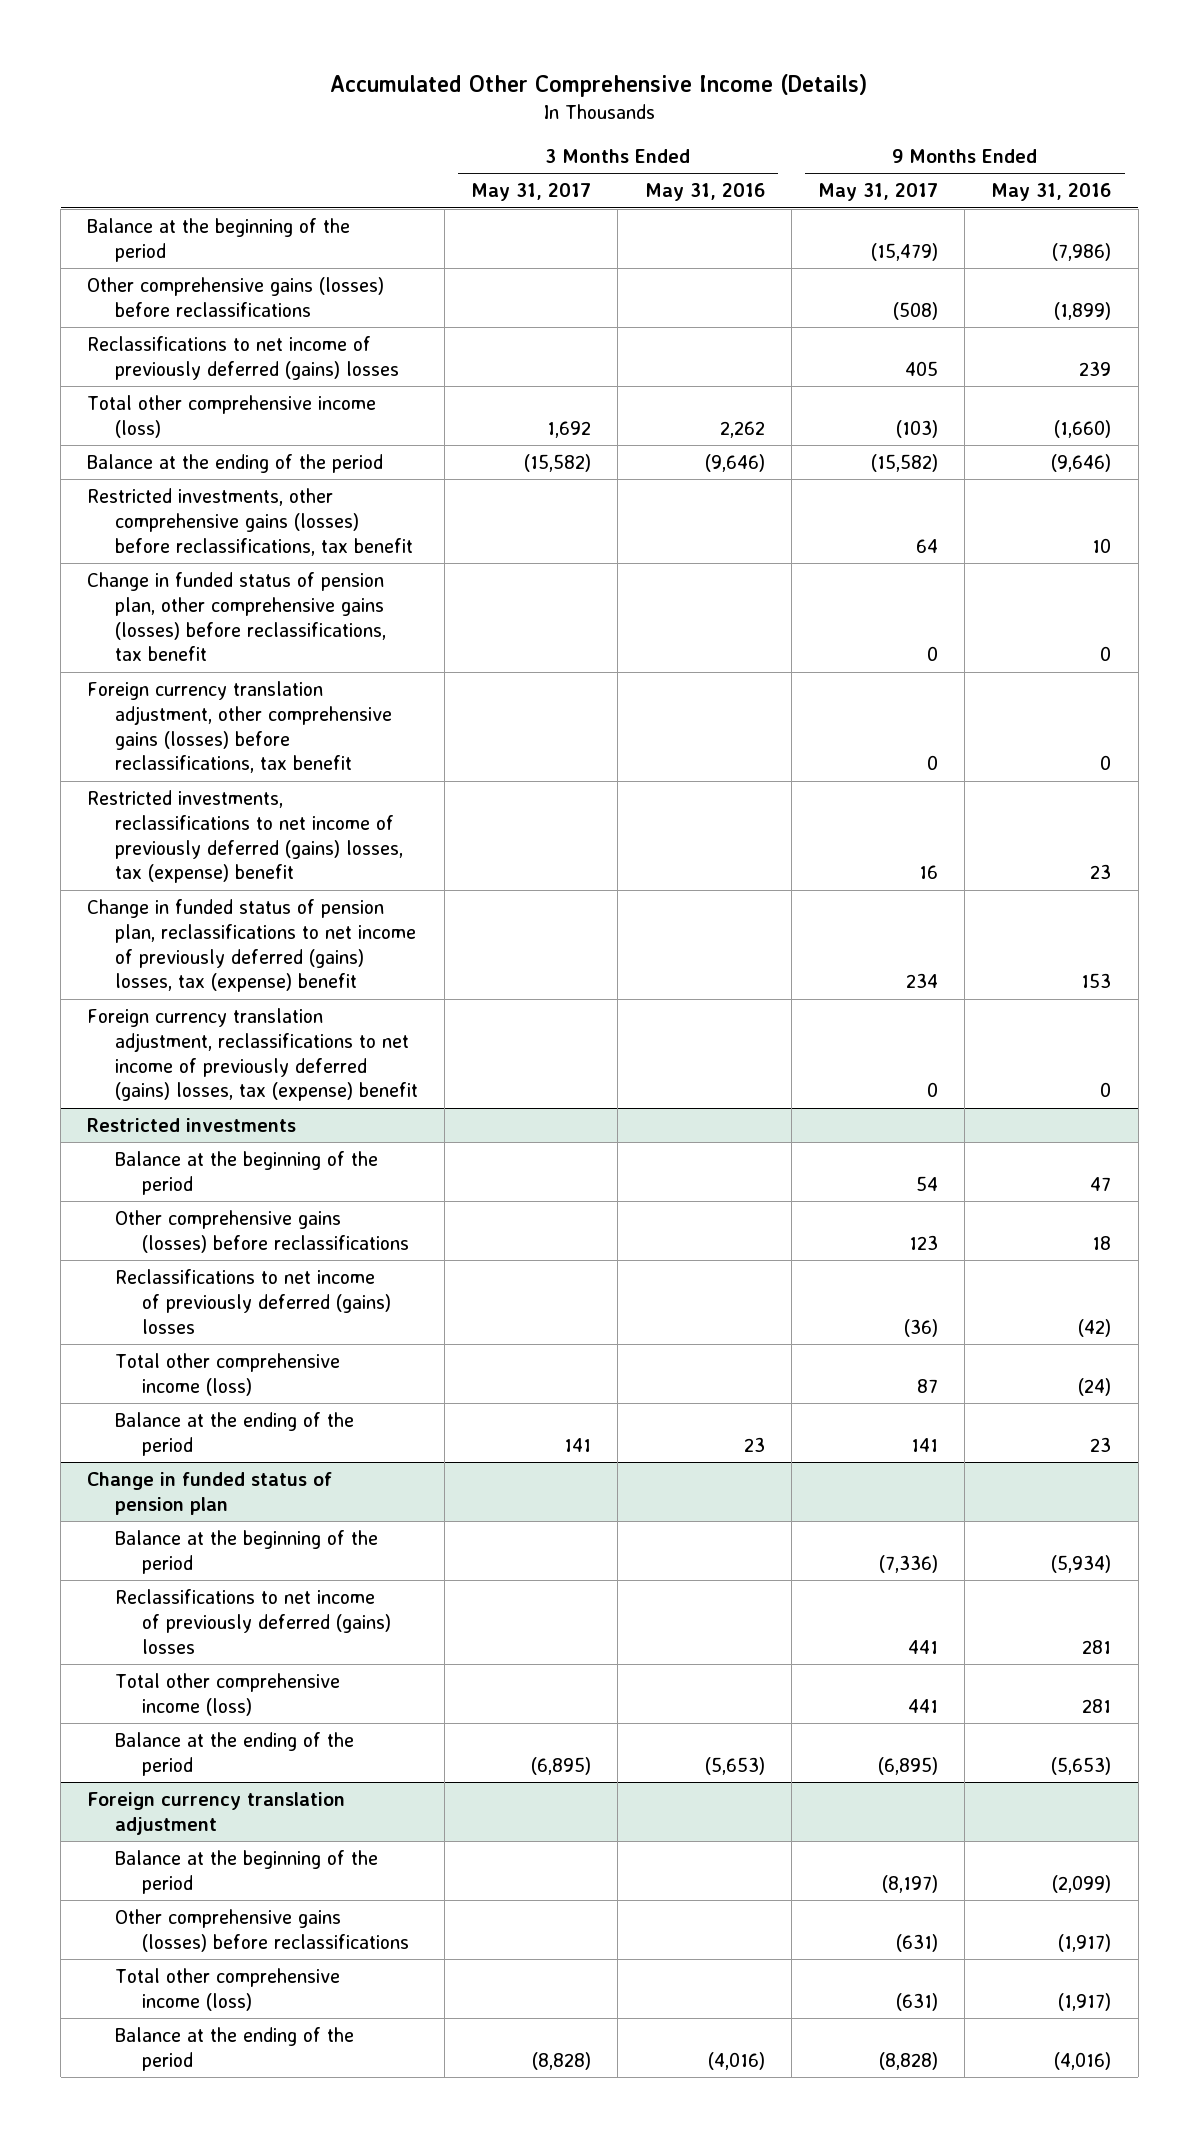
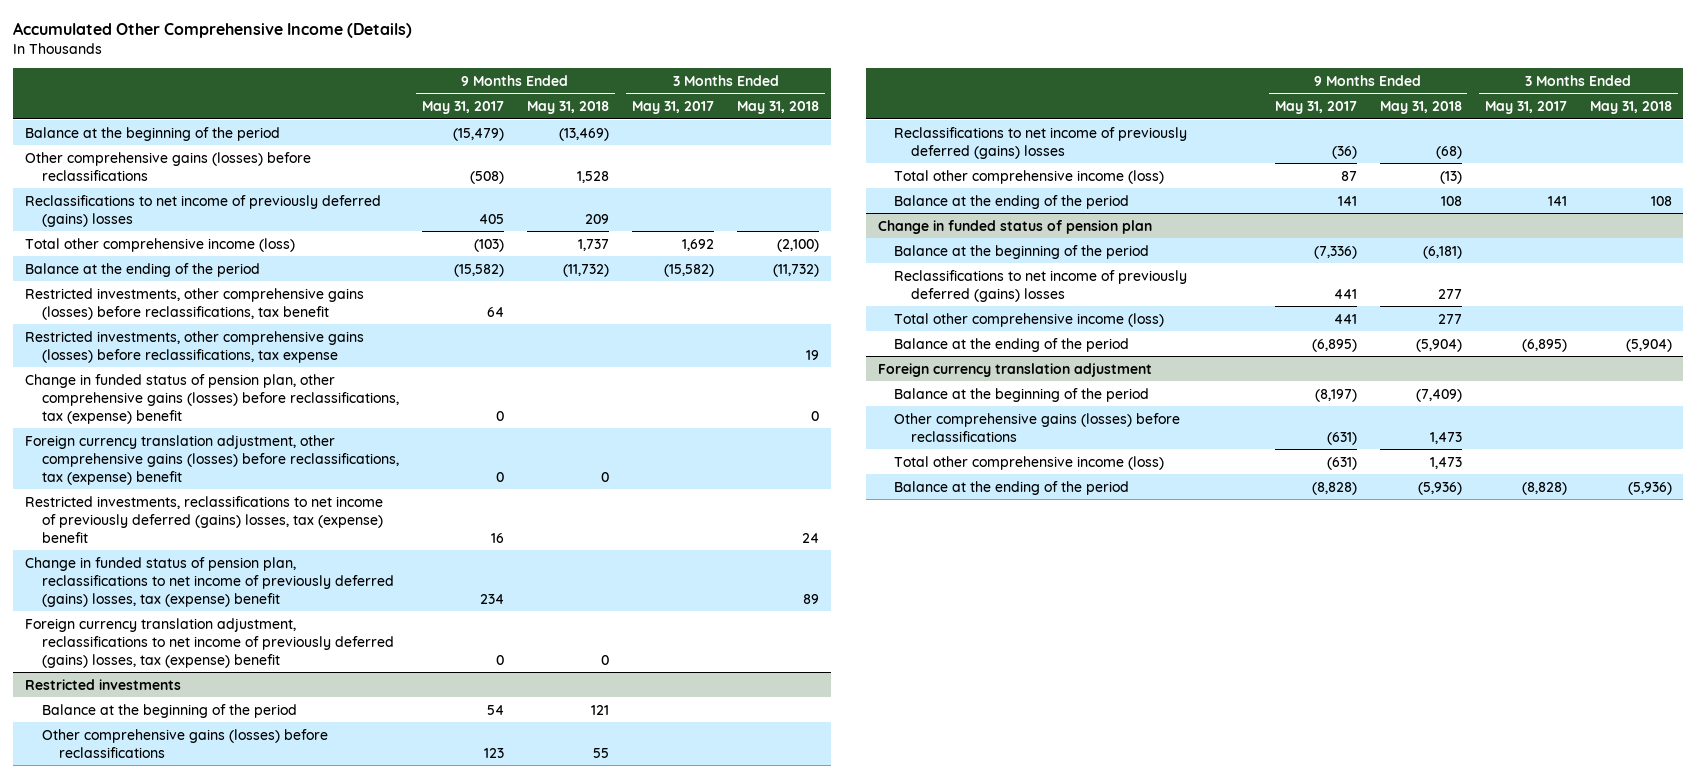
[644,183,765,202] May 31, 2016 -> none
[991,183,1112,202] May 31, 2016 -> none
none -> [527,101,610,115] May 31, 2018
none -> [737,101,820,115] May 31, 2018
none -> [25,330,365,363] Restricted investments, other comprehensive gains (losses) before reclassifications, tax expense
[87,571,386,662] Change in funded status of pension plan, other comprehensive gains (losses) before reclassifications, tax benefit -> [25,373,399,424] Change in funded status of pension plan, other comprehensive gains (losses) before reclassifications, tax (expense) benefit
[87,680,392,774] Foreign currency translation adjustment, other comprehensive gains (losses) before reclassifications, tax benefit -> [25,434,399,485] Foreign currency translation adjustment, other comprehensive gains (losses) before reclassifications, tax (expense) benefit

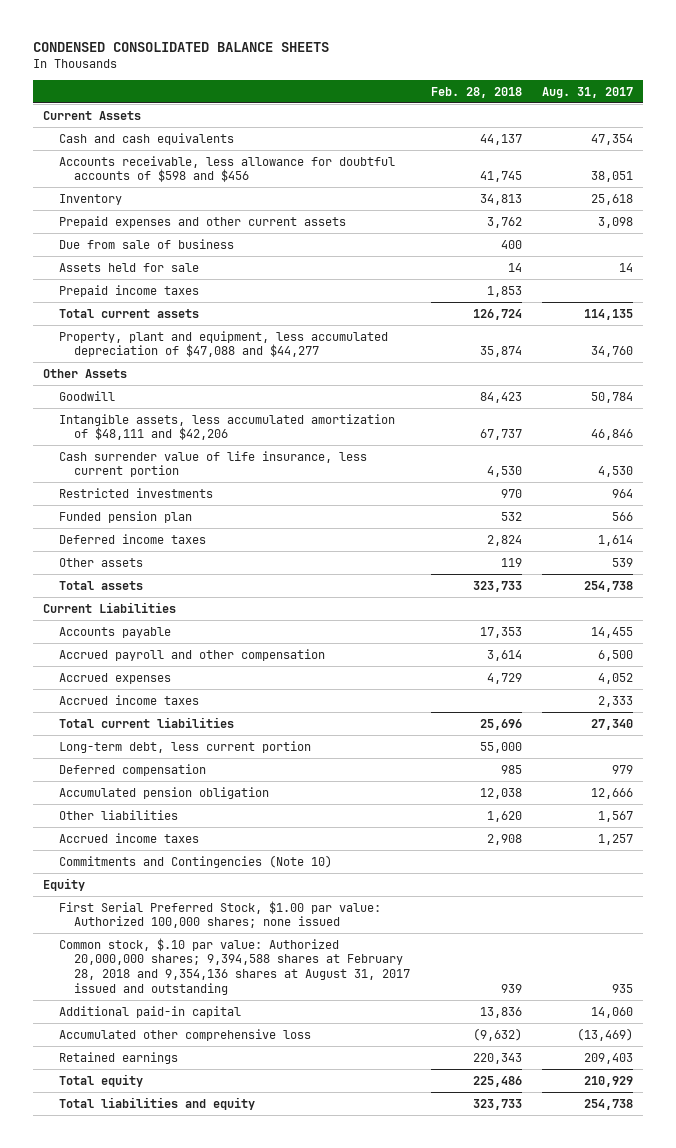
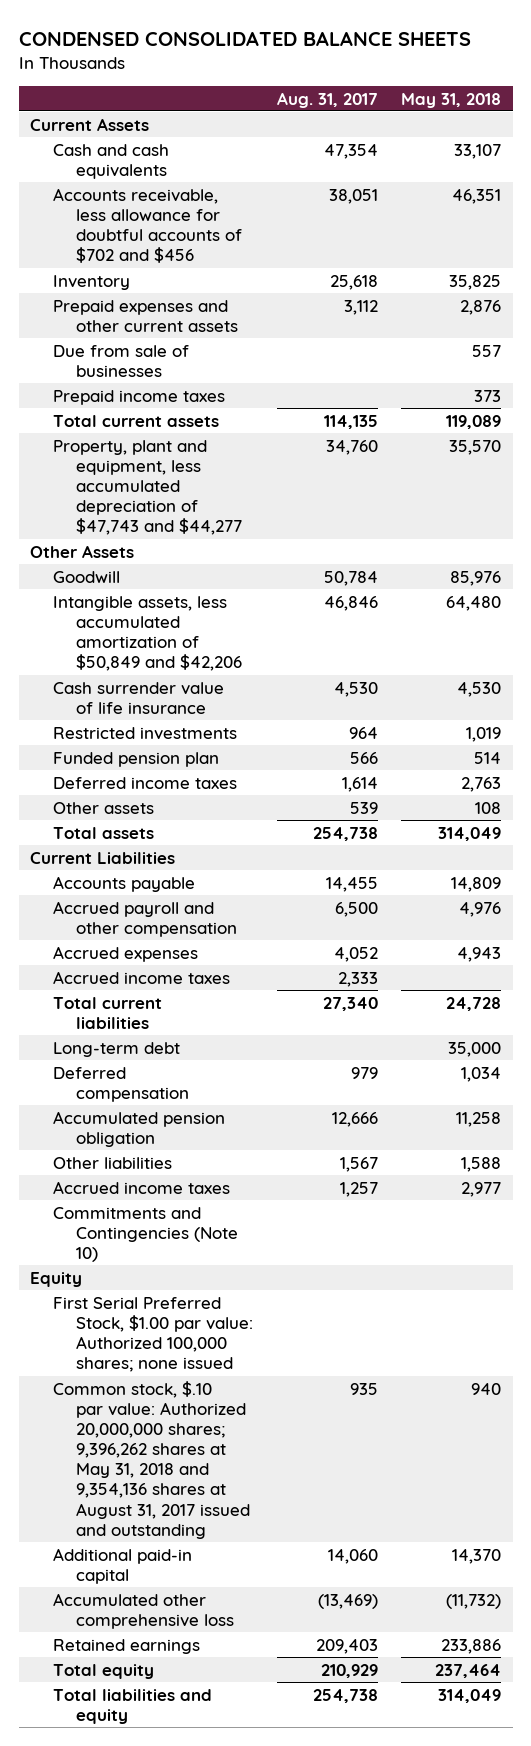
[430,86,522,98] Feb. 28, 2018 -> none
none -> [400,92,501,108] May 31, 2018
[58,155,395,183] Accounts receivable, less allowance for doubtful accounts of $598 and $456 -> [53,187,243,264] Accounts receivable, less allowance for doubtful accounts of $702 and $456
[58,262,199,272] Assets held for sale -> none
[597,216,633,228] 3,098 -> [343,299,378,315] 3,112
[58,238,234,249] Due from sale of business -> [53,344,190,377] Due from sale of businesses
[58,330,388,358] Property, plant and equipment, less accumulated depreciation of $47,088 and $44,277 -> [53,439,243,536] Property, plant and equipment, less accumulated depreciation of $47,743 and $44,277
[58,413,395,441] Intangible assets, less accumulated amortization of $48,111 and $42,206 -> [53,595,243,672] Intangible assets, less accumulated amortization of $50,849 and $42,206
[58,450,367,478] Cash surrender value of life insurance, less current portion -> [53,681,225,714] Cash surrender value of life insurance
[58,740,311,753] Long-term debt, less current portion -> [53,1041,181,1057] Long-term debt
[58,937,411,995] Common stock, $.10 par value: Authorized 20,000,000 shares; 9,394,588 shares at February 28, 2018 and 9,354,136 shares at August 31, 2017 issued and outstanding -> [53,1380,251,1539] Common stock, $.10 par value: Authorized 20,000,000 shares; 9,396,262 shares at May 31, 2018 and 9,354,136 shares at August 31, 2017 issued and outstanding

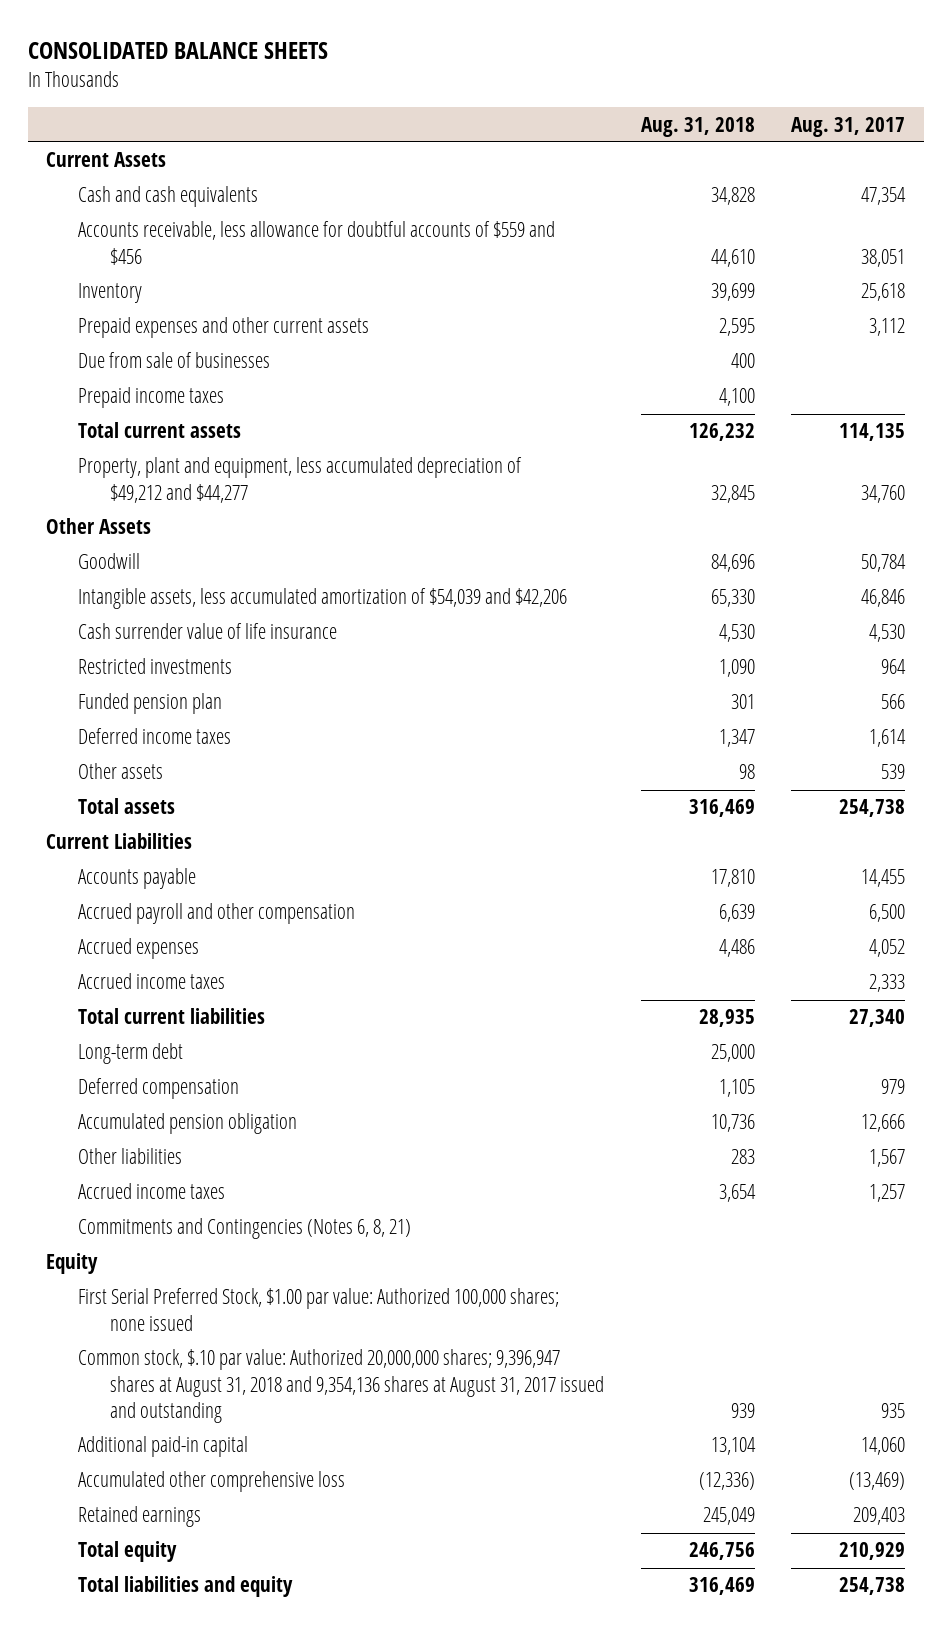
[18,30,471,46] CONDENSED CONSOLIDATED BALANCE SHEETS -> [27,42,328,60] CONSOLIDATED BALANCE SHEETS
[400,92,501,108] May 31, 2018 -> none
none -> [640,116,755,137] Aug. 31, 2018
[53,187,243,264] Accounts receivable, less allowance for doubtful accounts of $702 and $456 -> [78,221,556,265] Accounts receivable, less allowance for doubtful accounts of $559 and $456
[53,439,243,536] Property, plant and equipment, less accumulated depreciation of $47,743 and $44,277 -> [78,457,523,503] Property, plant and equipment, less accumulated depreciation of $49,212 and $44,277
[53,595,243,672] Intangible assets, less accumulated amortization of $50,849 and $42,206 -> [78,588,568,610] Intangible assets, less accumulated amortization of $54,039 and $42,206
[53,1206,239,1262] Commitments and Contingencies (Note 10) -> [78,1218,412,1240] Commitments and Contingencies (Notes 6, 8, 21)
[53,1380,251,1539] Common stock, $.10 par value: Authorized 20,000,000 shares; 9,396,262 shares at May 31, 2018 and 9,354,136 shares at August 31, 2017 issued and outstanding -> [78,1349,605,1424] Common stock, $.10 par value: Authorized 20,000,000 shares; 9,396,947 shares at August 31, 2018 and 9,354,136 shares at August 31, 2017 issued and outstanding

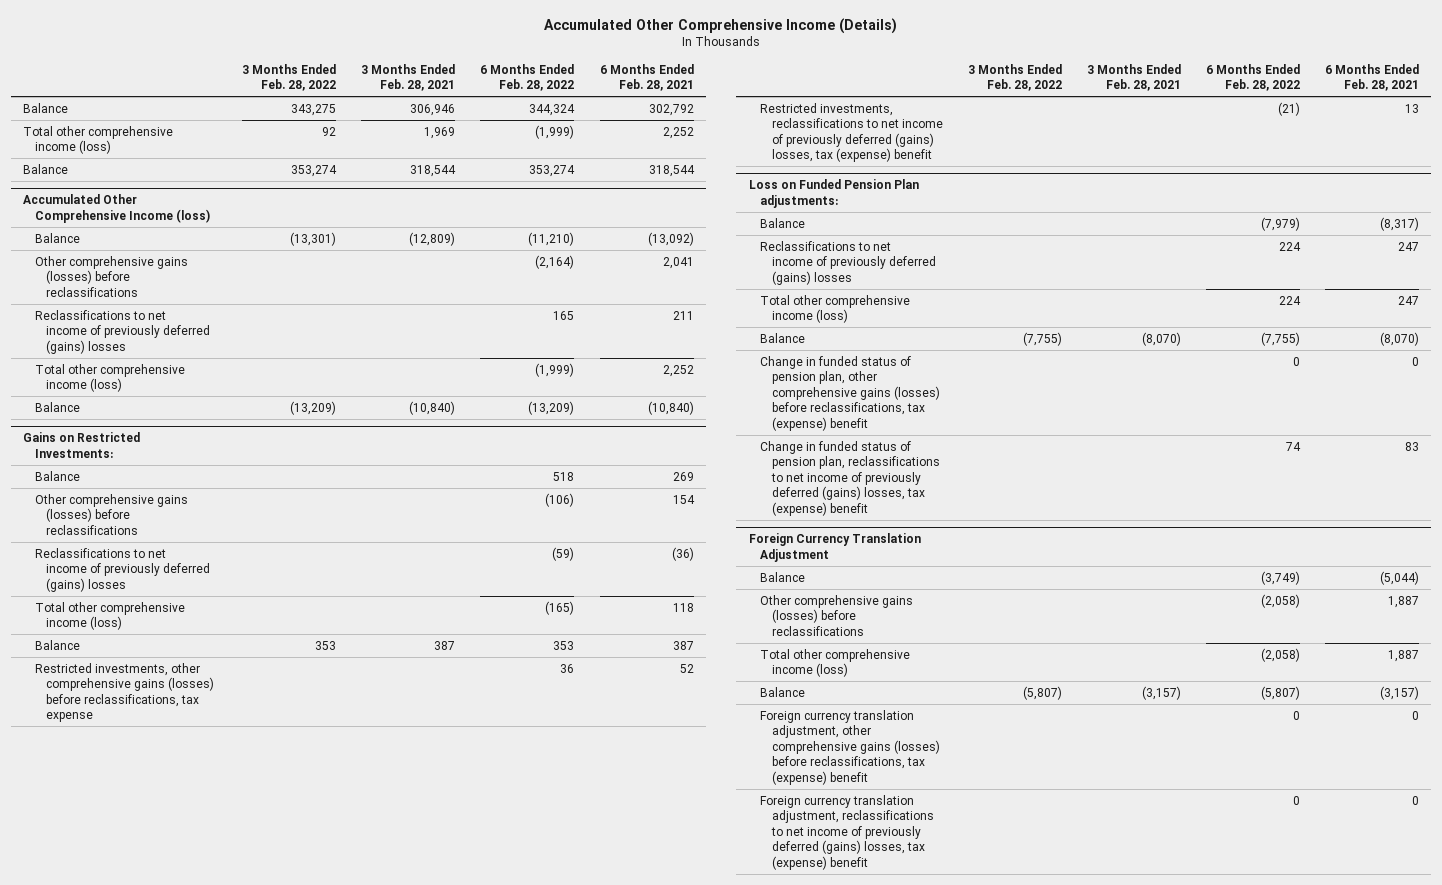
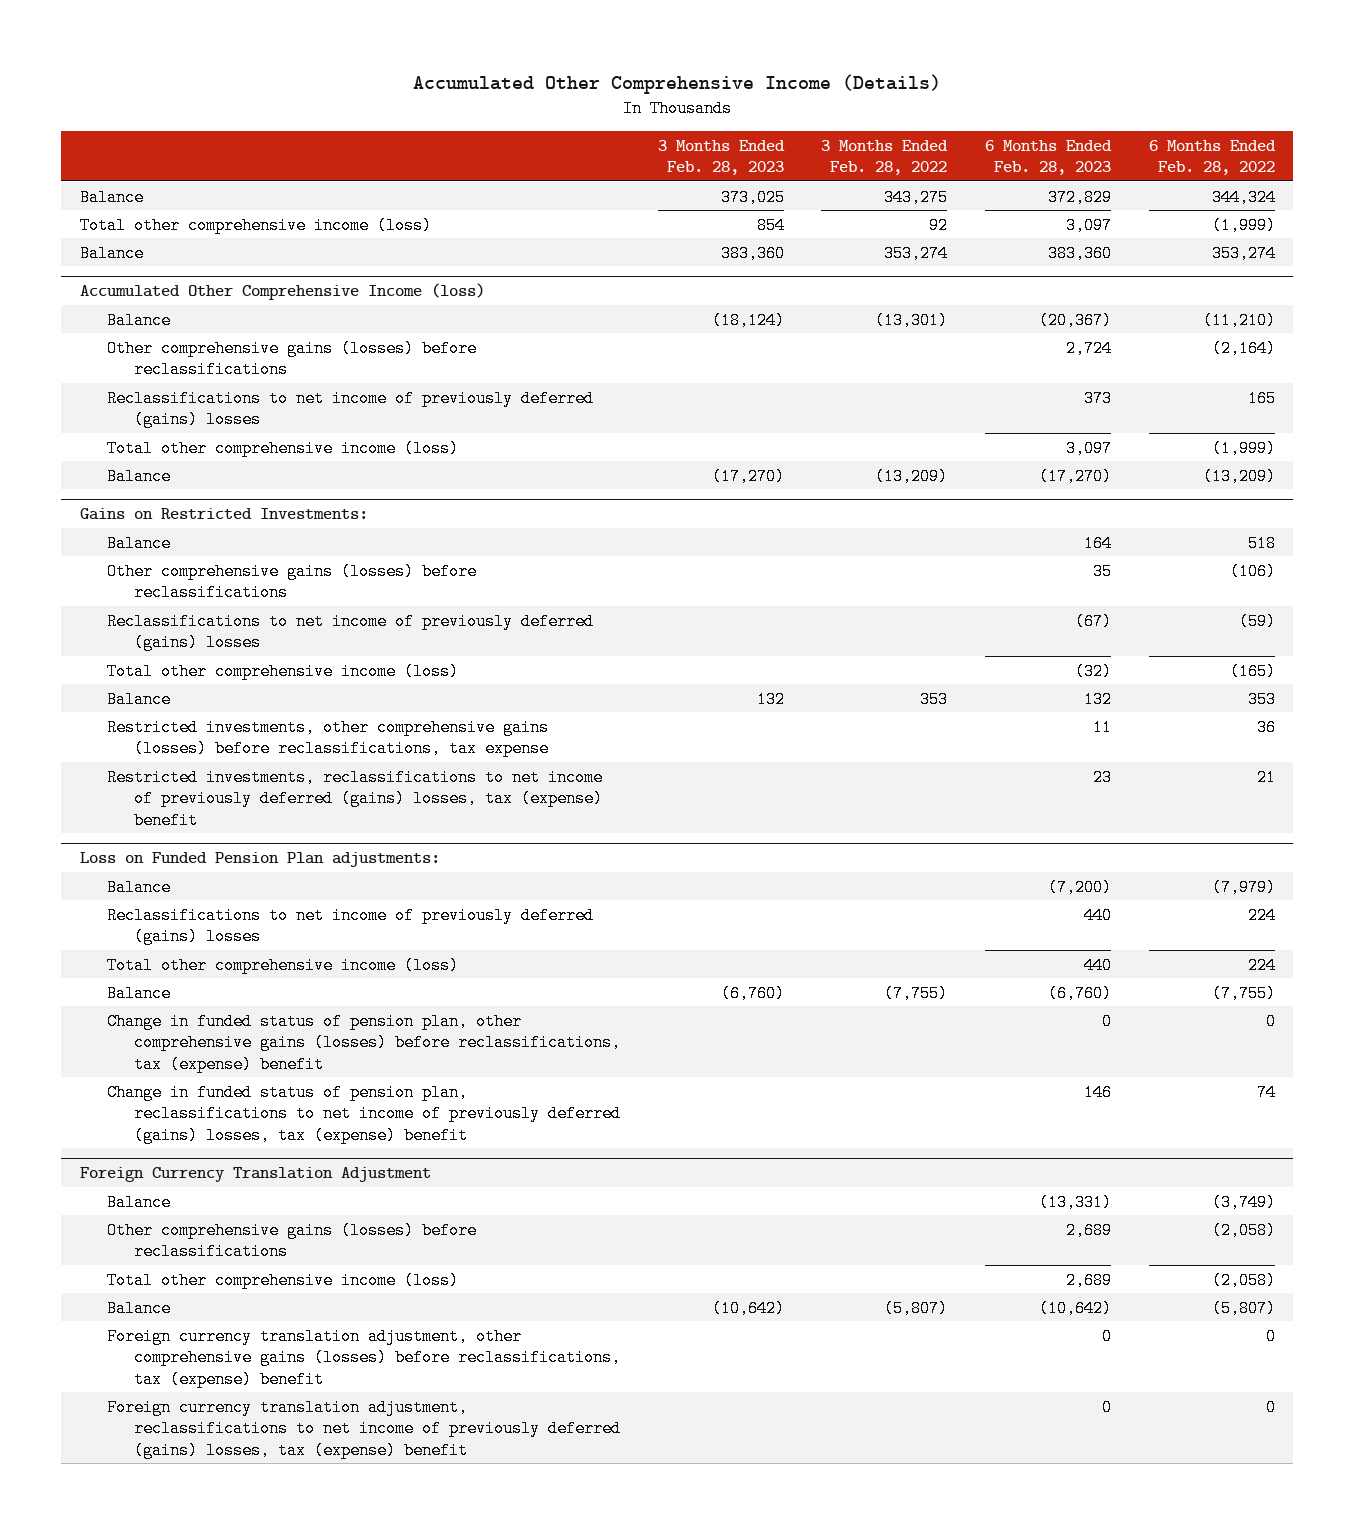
[361,63,456,92] 3 Months Ended Feb. 28, 2021 -> none
[599,63,694,92] 6 Months Ended Feb. 28, 2021 -> none
none -> [657,139,785,176] 3 Months Ended Feb. 28, 2023
none -> [984,139,1112,176] 6 Months Ended Feb. 28, 2023
[1277,101,1300,116] (21) -> [1256,768,1276,786] 21

